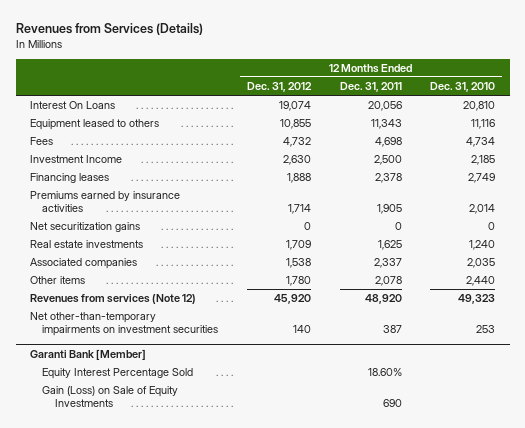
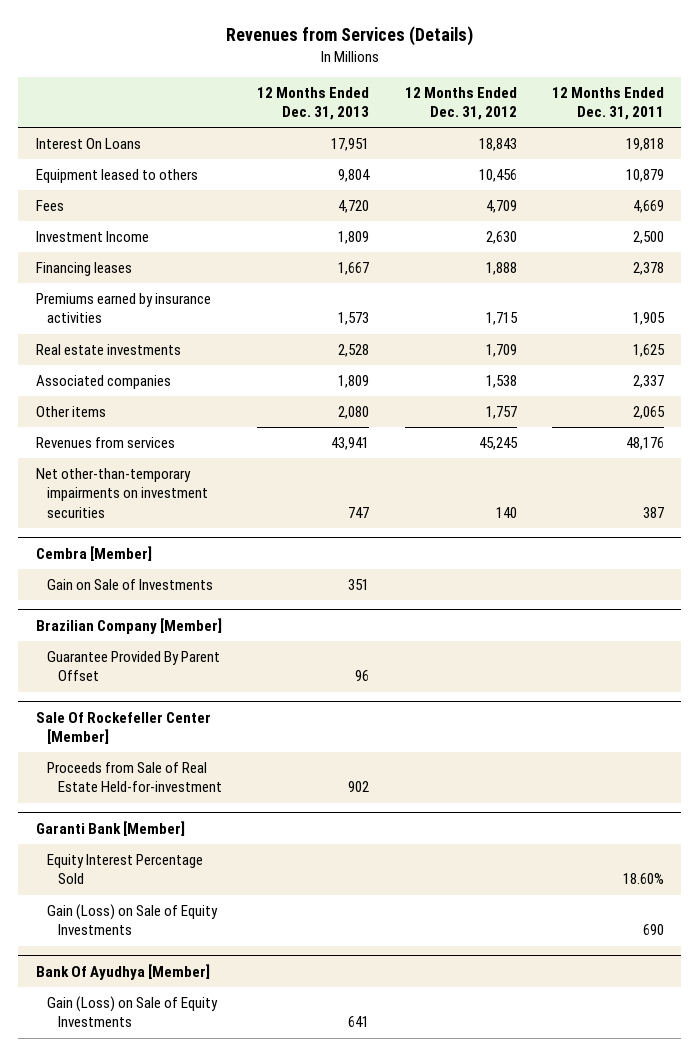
[430,82,496,93] Dec. 31, 2010 -> none
none -> [257,86,370,121] 12 Months Ended Dec. 31, 2013
[278,101,311,112] 19,074 -> [478,137,517,151] 18,843
[367,101,402,112] 20,056 -> [625,137,664,151] 19,818
[279,119,311,130] 10,855 -> [478,168,517,182] 10,456
[370,119,402,130] 11,343 -> [625,168,664,182] 10,879
[282,137,311,148] 4,732 -> [485,199,517,213] 4,709
[374,137,402,148] 4,698 -> [632,199,664,213] 4,669
[30,222,141,233] Net securitization gains -> none
[287,203,311,214] 1,714 -> [485,312,518,326] 1,715
[285,276,311,287] 1,780 -> [485,405,517,419] 1,757
[374,276,402,287] 2,078 -> [632,405,665,419] 2,065
[30,294,197,305] Revenues from services (Note 12) -> [35,436,175,448] Revenues from services
[273,294,311,305] 45,920 -> [478,436,518,450] 45,245
[364,294,402,305] 48,920 -> [625,436,664,450] 48,176
none -> [35,545,152,561] Cembra [Member]
none -> [46,578,213,590] Gain on Sale of Investments
none -> [35,617,222,634] Brazilian Company [Member]
none -> [46,650,220,682] Guarantee Provided By Parent Offset
none -> [35,711,211,745] Sale Of Rockefeller Center [Member]
none -> [46,761,223,793] Proceeds from Sale of Real Estate Held-for-investment
none -> [35,963,210,980] Bank Of Ayudhya [Member]
none -> [46,995,218,1028] Gain (Loss) on Sale of Equity Investments

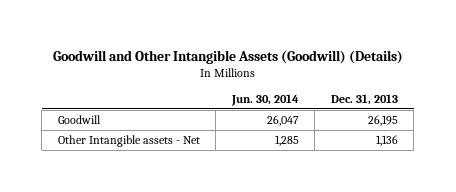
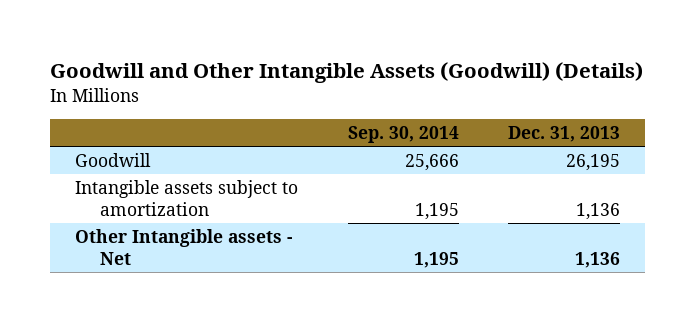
[230,94,299,107] Jun. 30, 2014 -> none
none -> [347,126,459,144] Sep. 30, 2014
none -> [75,179,299,217] Intangible assets subject to amortization

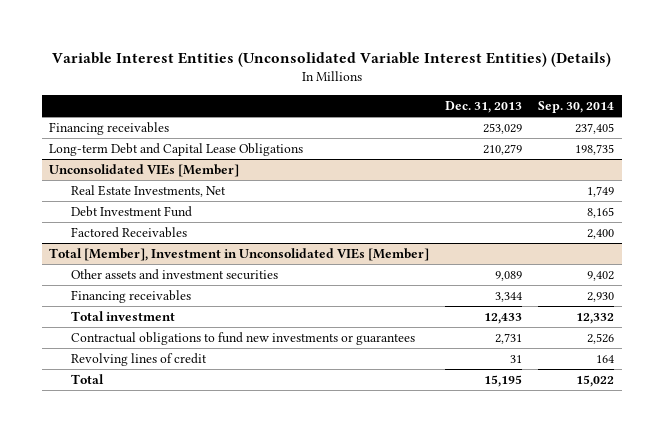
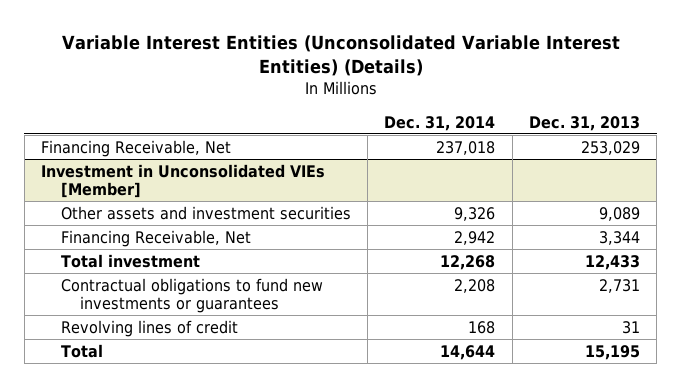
[538,101,615,114] Sep. 30, 2014 -> none
none -> [384,115,496,131] Dec. 31, 2014
[49,143,304,157] Long-term Debt and Capital Lease Obligations -> none
[49,164,240,178] Unconsolidated VIEs [Member] -> none
[70,185,226,198] Real Estate Investments, Net -> none
[70,206,192,218] Debt Investment Fund -> none
[70,227,187,239] Factored Receivables -> none
[49,122,170,136] Financing receivables -> [41,139,232,157] Financing Receivable, Net
[49,248,430,262] Total [Member], Investment in Unconsolidated VIEs [Member] -> [41,163,326,198] Investment in Unconsolidated VIEs [Member]
[70,290,191,304] Financing receivables -> [60,229,251,247] Financing Receivable, Net

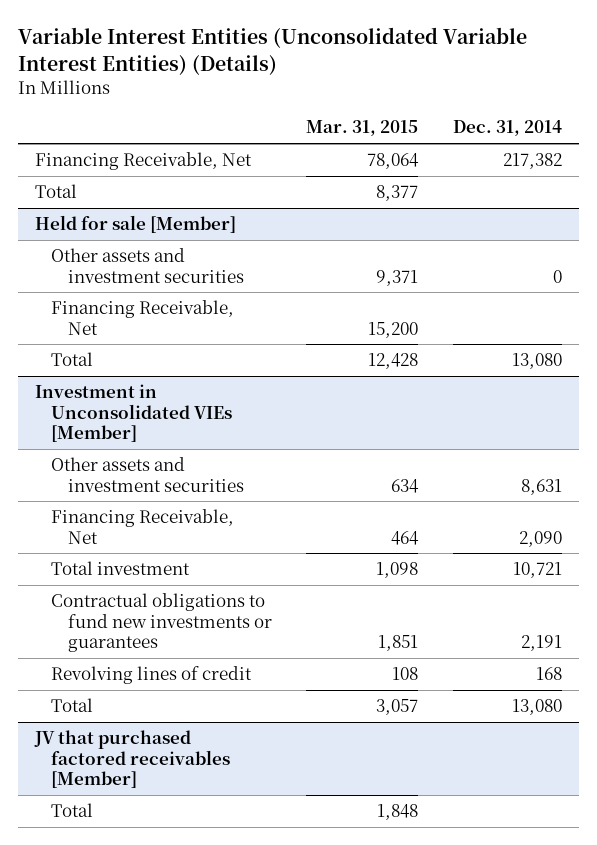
[528,115,640,131] Dec. 31, 2013 -> none
none -> [306,120,419,137] Mar. 31, 2015
[436,140,496,155] 237,018 -> [502,153,562,170] 217,382
none -> [34,184,77,199] Total
none -> [34,215,236,234] Held for sale [Member]
none -> [51,248,244,283] Other assets and investment securities
none -> [51,300,235,335] Financing Receivable, Net
none -> [51,352,94,367] Total
[454,206,496,221] 9,326 -> [520,478,562,495] 8,631
[454,230,496,245] 2,942 -> [518,530,562,547] 2,090
[440,254,496,270] 12,268 -> [512,562,562,579] 10,721
[454,278,496,293] 2,208 -> [520,635,562,652] 2,191
[440,344,496,360] 14,644 -> [511,699,562,716] 13,080
none -> [33,730,231,789] JV that purchased factored receivables [Member]
none -> [51,803,94,818] Total

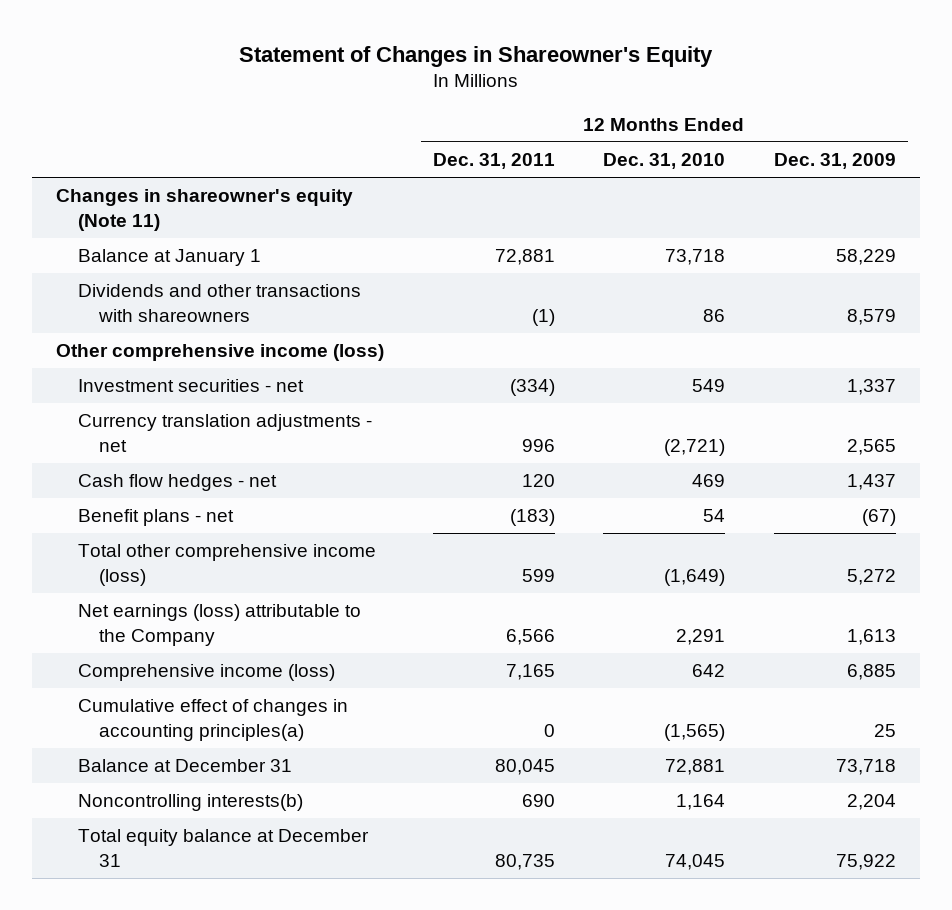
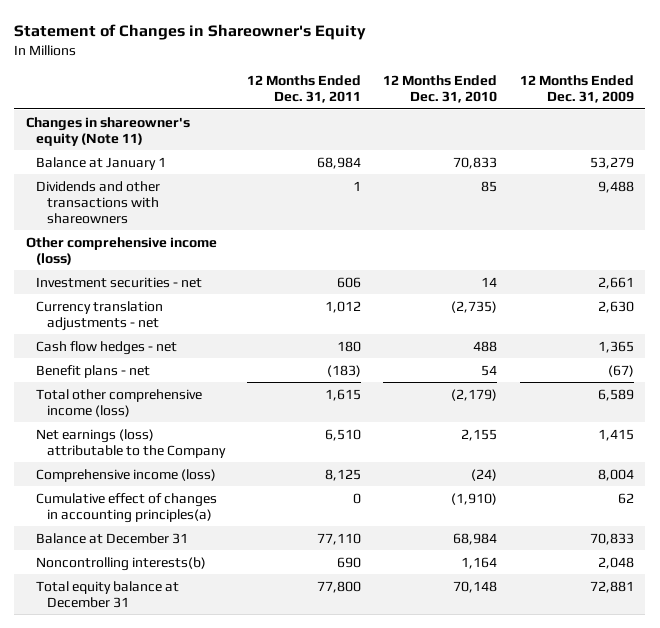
[494,249,555,266] 72,881 -> [316,156,361,169] 68,984
[665,249,726,266] 73,718 -> [453,156,498,169] 70,833
[835,249,896,266] 58,229 -> [589,156,634,169] 53,279
[531,308,555,326] (1) -> [352,180,361,191] 1
[703,308,726,322] 86 -> [481,180,498,192] 85
[846,308,896,325] 8,579 -> [597,180,634,193] 9,488
[509,379,555,397] (334) -> [336,276,361,288] 606
[692,379,726,393] 549 -> [481,276,498,287] 14
[846,379,896,396] 1,337 -> [597,276,634,289] 2,661
[521,438,555,452] 996 -> [324,300,361,313] 1,012
[664,438,726,456] (2,721) -> [451,300,498,313] (2,735)
[846,438,896,455] 2,565 -> [597,300,634,313] 2,630
[521,474,555,488] 120 -> [336,340,361,352] 180
[692,474,726,488] 469 -> [473,340,498,352] 488
[846,474,896,491] 1,437 -> [597,340,634,353] 1,365
[521,568,555,582] 599 -> [324,388,361,401] 1,615
[664,568,726,586] (1,649) -> [451,388,498,401] (2,179)
[846,568,896,585] 5,272 -> [597,388,634,401] 6,589
[505,628,555,645] 6,566 -> [324,428,361,441] 6,510
[676,628,726,645] 2,291 -> [461,428,498,441] 2,155
[846,628,896,645] 1,613 -> [597,428,634,441] 1,415
[505,664,555,681] 7,165 -> [324,468,361,481] 8,125
[692,664,726,678] 642 -> [471,468,498,481] (24)
[846,664,896,681] 6,885 -> [597,468,634,481] 8,004
[664,723,726,741] (1,565) -> [451,492,498,505] (1,910)
[873,723,896,737] 25 -> [617,492,634,504] 62
[494,759,555,776] 80,045 -> [316,532,361,545] 77,110
[665,759,726,776] 72,881 -> [453,532,498,545] 68,984
[835,759,896,776] 73,718 -> [589,532,634,545] 70,833
[846,794,896,811] 2,204 -> [597,556,634,569] 2,048
[494,853,555,870] 80,735 -> [316,580,361,593] 77,800
[665,853,726,870] 74,045 -> [453,580,498,593] 70,148
[835,853,896,870] 75,922 -> [589,580,634,593] 72,881

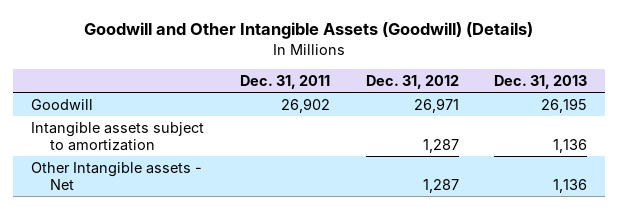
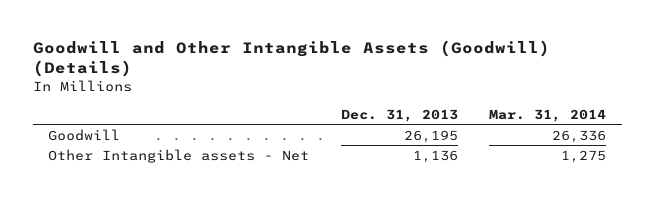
[239,75,330,90] Dec. 31, 2011 -> none
[365,75,459,90] Dec. 31, 2012 -> none
none -> [489,108,607,122] Mar. 31, 2014
[30,121,204,152] Intangible assets subject to amortization -> none

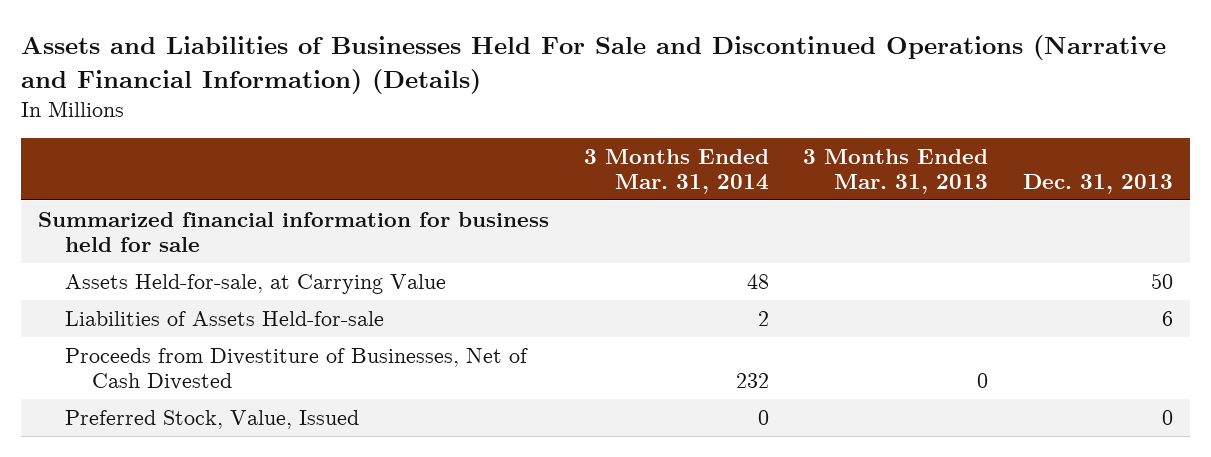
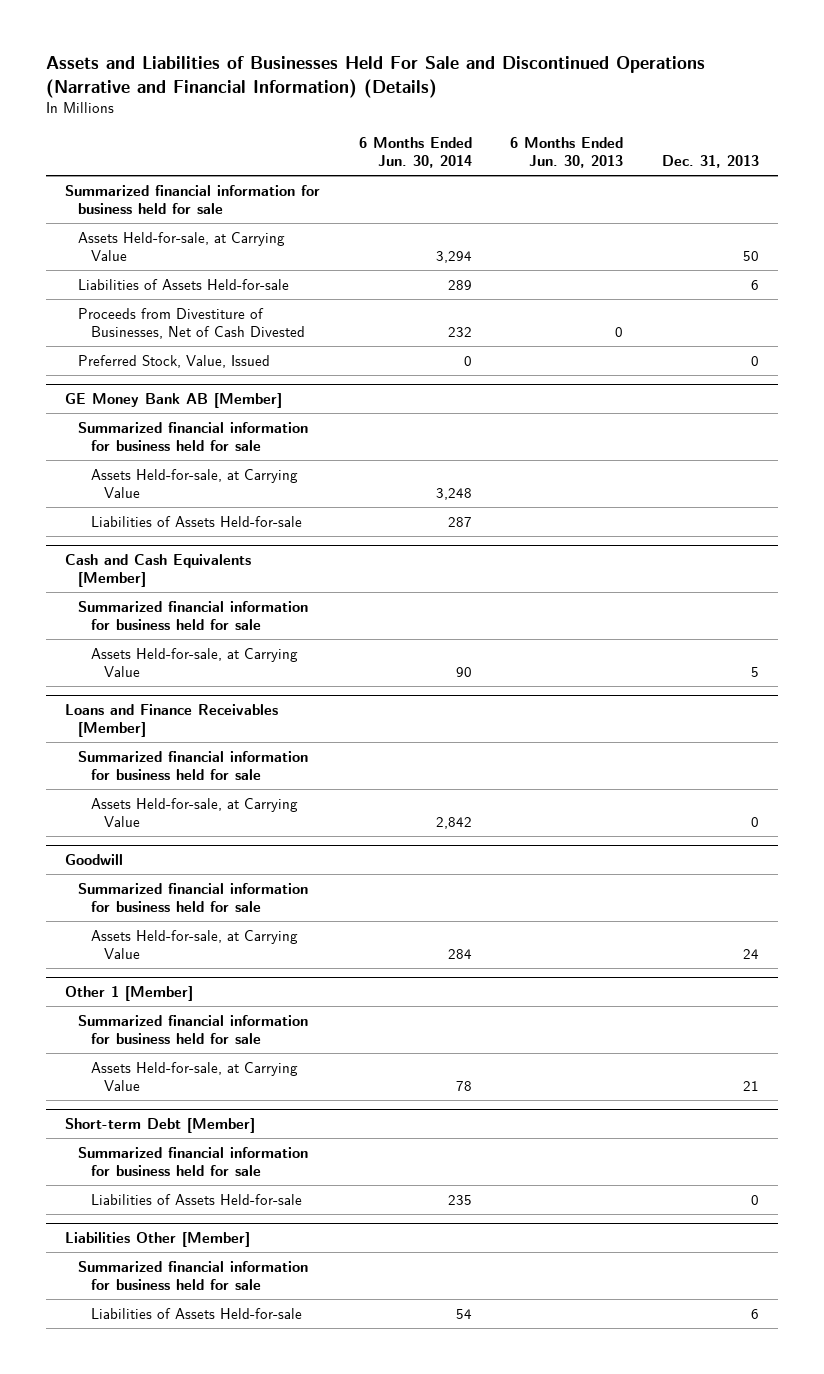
[583,148,769,195] 3 Months Ended Mar. 31, 2014 -> none
[803,148,989,195] 3 Months Ended Mar. 31, 2013 -> none
none -> [358,137,472,169] 6 Months Ended Jun. 30, 2014
none -> [510,137,624,169] 6 Months Ended Jun. 30, 2013
none -> [65,392,283,408] GE Money Bank AB [Member]
none -> [77,421,308,451] Summarized financial information for business held for sale
none -> [90,468,298,498] Assets Held-for-sale, at Carrying Value
none -> [90,515,302,527] Liabilities of Assets Held-for-sale
none -> [65,553,252,587] Cash and Cash Equivalents [Member]
none -> [77,600,308,630] Summarized financial information for business held for sale
none -> [90,647,298,677] Assets Held-for-sale, at Carrying Value
none -> [65,703,279,737] Loans and Finance Receivables [Member]
none -> [77,750,308,780] Summarized financial information for business held for sale
none -> [90,797,298,827] Assets Held-for-sale, at Carrying Value
none -> [65,853,124,865] Goodwill
none -> [77,882,308,912] Summarized financial information for business held for sale
none -> [90,929,298,959] Assets Held-for-sale, at Carrying Value
none -> [65,985,194,1001] Other 1 [Member]
none -> [77,1014,308,1044] Summarized financial information for business held for sale
none -> [90,1061,298,1091] Assets Held-for-sale, at Carrying Value
none -> [65,1117,256,1133] Short-term Debt [Member]
none -> [77,1146,308,1176] Summarized financial information for business held for sale
none -> [90,1193,302,1205] Liabilities of Assets Held-for-sale
none -> [65,1231,251,1247] Liabilities Other [Member]
none -> [77,1260,308,1290] Summarized financial information for business held for sale
none -> [90,1307,302,1319] Liabilities of Assets Held-for-sale

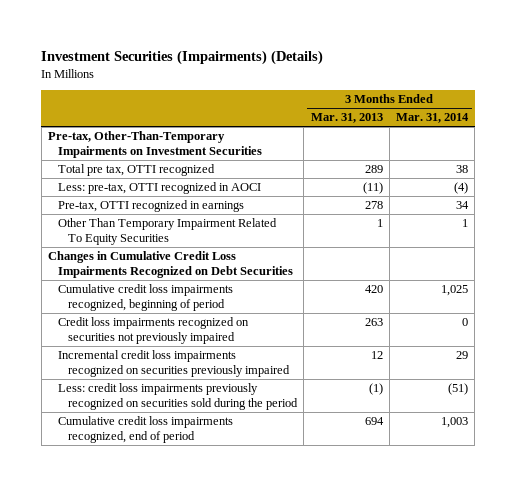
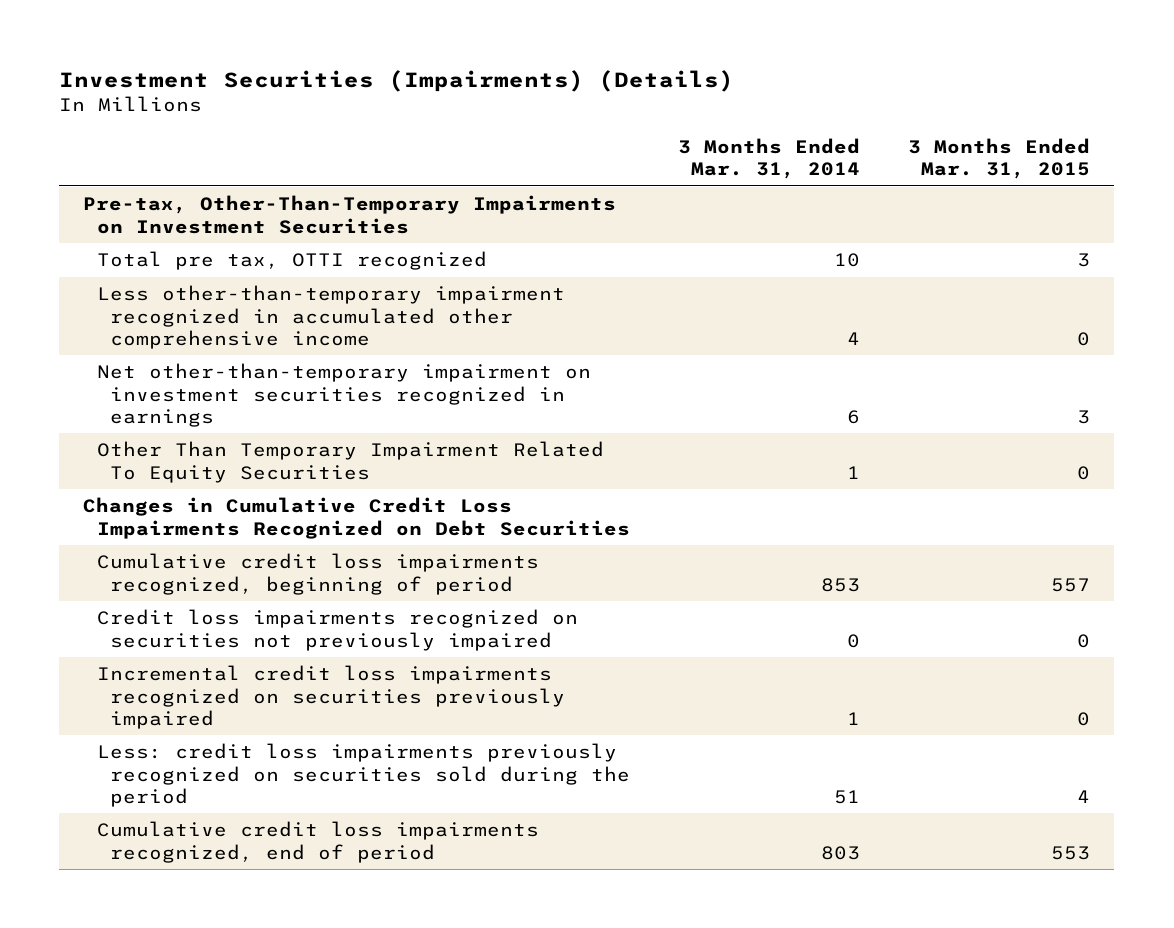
[310,113,383,124] Mar. 31, 2013 -> none
none -> [908,137,1091,179] 3 Months Ended Mar. 31, 2015
[456,165,469,174] 38 -> [834,253,861,268] 10
[58,182,262,195] Less: pre-tax, OTTI recognized in AOCI -> [96,285,565,349] Less other-than-temporary impairment recognized in accumulated other comprehensive income
[454,182,469,195] (4) -> [847,331,861,345] 4
[58,200,245,213] Pre-tax, OTTI recognized in earnings -> [96,363,591,427] Net other-than-temporary impairment on investment securities recognized in earnings
[456,201,470,210] 34 -> [847,409,861,424] 6
[441,285,469,297] 1,025 -> [821,577,861,592] 853
[456,351,469,360] 29 -> [847,711,861,725] 1
[448,383,469,396] (51) -> [834,789,861,804] 51
[441,417,469,429] 1,003 -> [821,845,861,860] 803

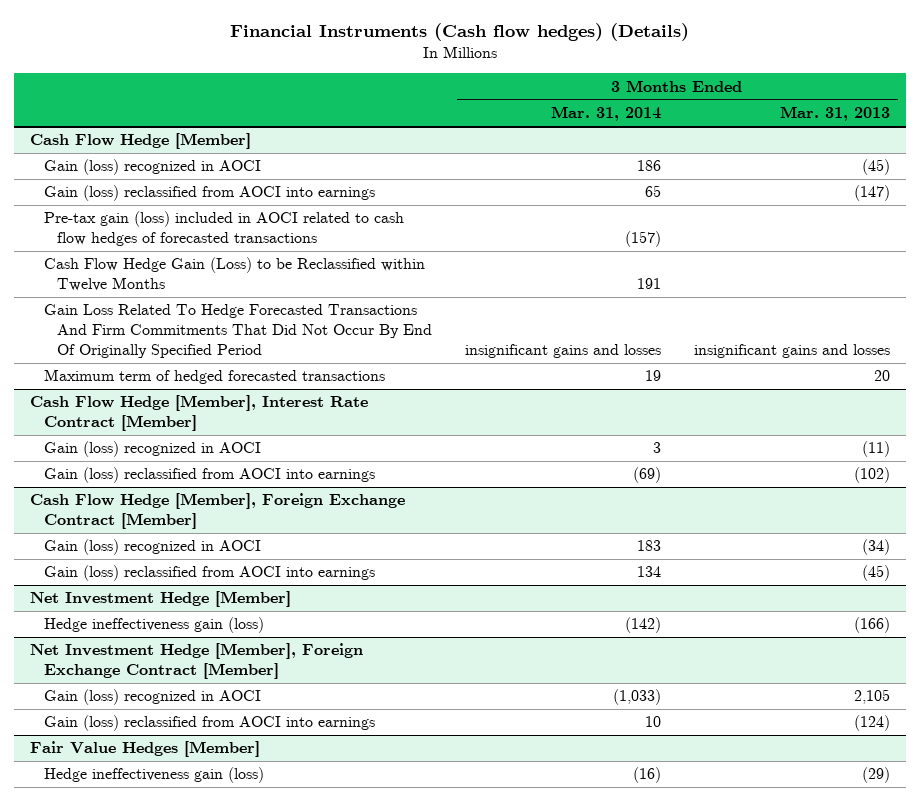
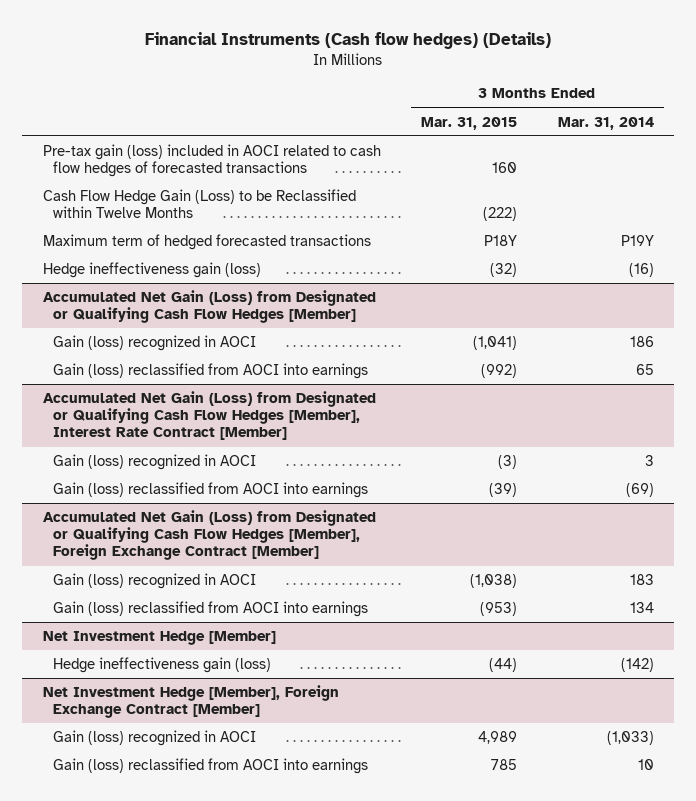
[779,106,890,122] Mar. 31, 2013 -> none
none -> [421,116,518,130] Mar. 31, 2015
[30,133,252,150] Cash Flow Hedge [Member] -> none
none -> [42,144,381,178] Pre-tax gain (loss) included in AOCI related to cash flow hedges of forecasted transactions
none -> [42,189,356,219] Cash Flow Hedge Gain (Loss) to be Reclassified within Twelve Months
none -> [42,234,371,251] Maximum term of hedged forecasted transactions
none -> [42,262,261,279] Hedge ineffectiveness gain (loss)
none -> [42,290,376,324] Accumulated Net Gain (Loss) from Designated or Qualifying Cash Flow Hedges [Member]
[43,211,404,247] Pre-tax gain (loss) included in AOCI related to cash flow hedges of forecasted transactions -> none
[43,257,425,292] Cash Flow Hedge Gain (Loss) to be Reclassified within Twelve Months -> none
[43,304,433,358] Gain Loss Related To Hedge Forecasted Transactions And Firm Commitments That Did Not Occur By End Of Originally Specified Period -> none
[43,369,385,385] Maximum term of hedged forecasted transactions -> none
[30,395,369,432] Cash Flow Hedge [Member], Interest Rate Contract [Member] -> none
none -> [42,391,376,441] Accumulated Net Gain (Loss) from Designated or Qualifying Cash Flow Hedges [Member], Interest Rate Contract [Member]
[30,493,406,530] Cash Flow Hedge [Member], Foreign Exchange Contract [Member] -> none
none -> [42,510,376,561] Accumulated Net Gain (Loss) from Designated or Qualifying Cash Flow Hedges [Member], Foreign Exchange Contract [Member]
[30,741,261,758] Fair Value Hedges [Member] -> none
[43,767,264,784] Hedge ineffectiveness gain (loss) -> none

